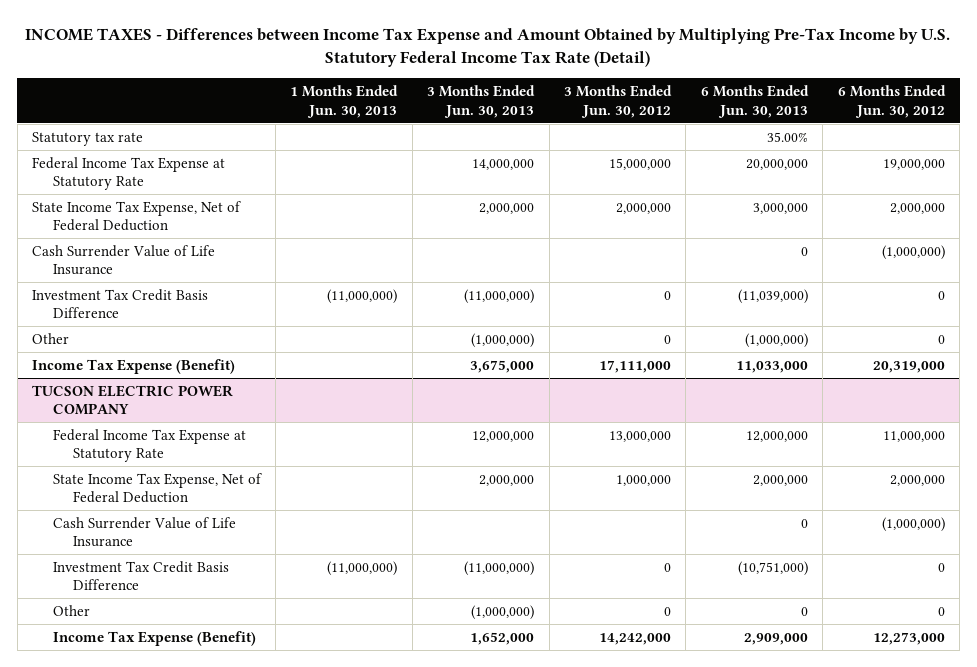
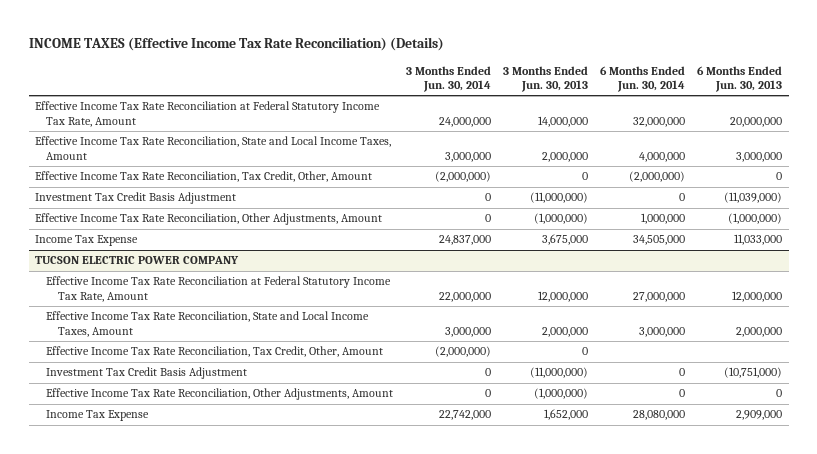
[25,28,951,68] INCOME TAXES - Differences between Income Tax Expense and Amount Obtained by Multiplying Pre-Tax Income by U.S. Statutory Federal Income Tax Rate (Detail) -> [28,36,444,51] INCOME TAXES (Effective Income Tax Rate Reconciliation) (Details)
[290,85,399,118] 1 Months Ended Jun. 30, 2013 -> none
[564,85,673,118] 3 Months Ended Jun. 30, 2012 -> none
[837,85,946,118] 6 Months Ended Jun. 30, 2012 -> none
none -> [405,65,491,92] 3 Months Ended Jun. 30, 2014
none -> [600,65,686,92] 6 Months Ended Jun. 30, 2014
[31,131,143,146] Statutory tax rate -> none
[31,244,215,276] Cash Surrender Value of Life Insurance -> none
[31,156,225,191] Federal Income Tax Expense at Statutory Rate -> [34,101,380,127] Effective Income Tax Rate Reconciliation at Federal Statutory Income Tax Rate, Amount
[31,200,241,232] State Income Tax Expense, Net of Federal Deduction -> [34,136,391,160] Effective Income Tax Rate Reconciliation, State and Local Income Taxes, Amount
none -> [34,171,372,183] Effective Income Tax Rate Reconciliation, Tax Credit, Other, Amount
[31,288,208,319] Investment Tax Credit Basis Difference -> [34,192,236,205] Investment Tax Credit Basis Adjustment
[31,332,69,344] Other -> [34,213,382,226] Effective Income Tax Rate Reconciliation, Other Adjustments, Amount
[31,358,235,374] Income Tax Expense (Benefit) -> [34,235,138,247] Income Tax Expense
[52,516,236,548] Cash Surrender Value of Life Insurance -> none
[52,428,246,463] Federal Income Tax Expense at Statutory Rate -> [46,276,392,302] Effective Income Tax Rate Reconciliation at Federal Statutory Income Tax Rate, Amount
[52,472,262,504] State Income Tax Expense, Net of Federal Deduction -> [46,311,370,337] Effective Income Tax Rate Reconciliation, State and Local Income Taxes, Amount
none -> [46,346,384,358] Effective Income Tax Rate Reconciliation, Tax Credit, Other, Amount
[52,560,229,591] Investment Tax Credit Basis Difference -> [46,367,248,380] Investment Tax Credit Basis Adjustment
[52,604,90,616] Other -> [46,388,394,401] Effective Income Tax Rate Reconciliation, Other Adjustments, Amount
[52,630,256,646] Income Tax Expense (Benefit) -> [46,410,150,422] Income Tax Expense

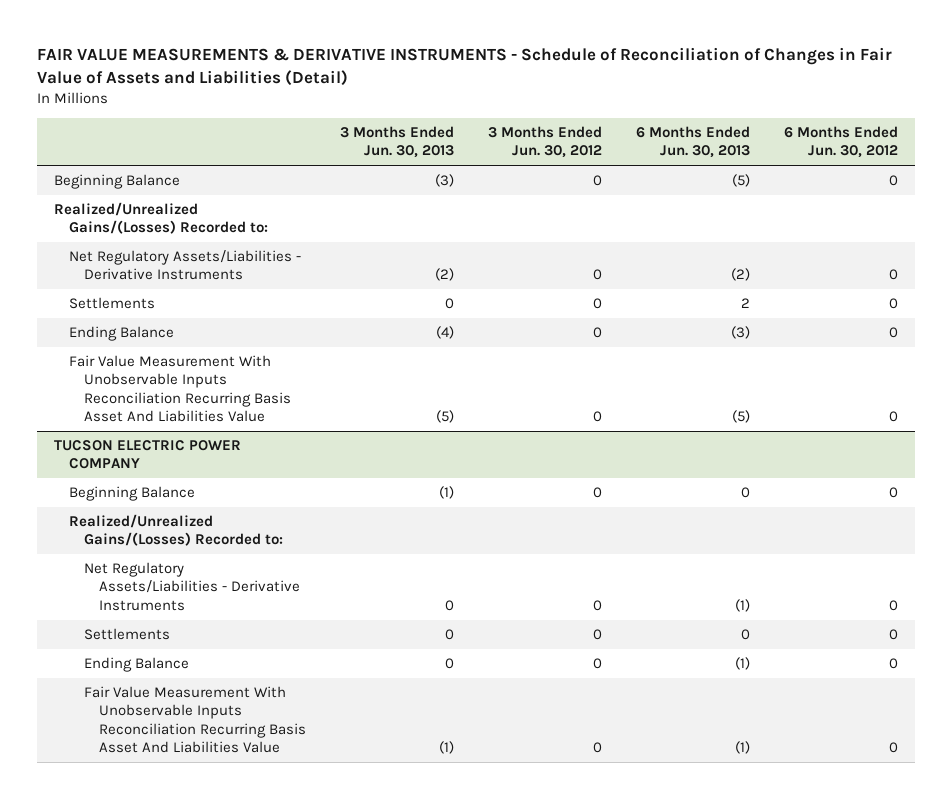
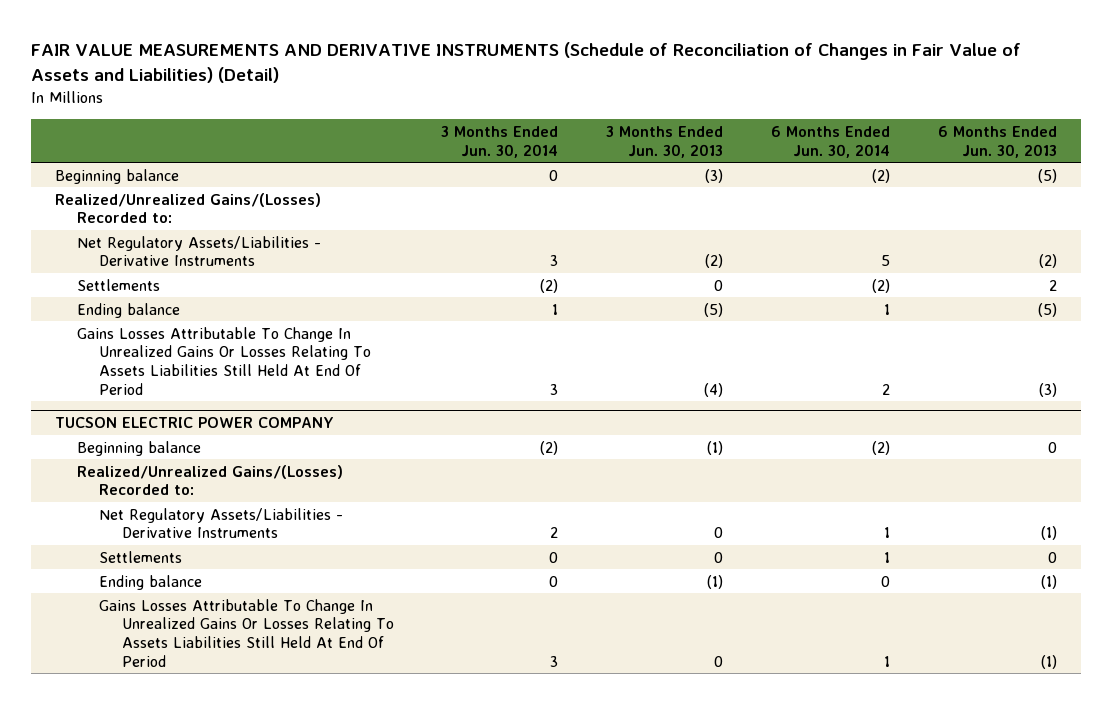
[36,46,892,86] FAIR VALUE MEASUREMENTS & DERIVATIVE INSTRUMENTS - Schedule of Reconciliation of Changes in Fair Value of Assets and Liabilities (Detail) -> [31,42,1022,84] FAIR VALUE MEASUREMENTS AND DERIVATIVE INSTRUMENTS (Schedule of Reconciliation of Changes in Fair Value of Assets and Liabilities) (Detail)
[487,126,602,159] 3 Months Ended Jun. 30, 2012 -> none
[784,126,899,159] 6 Months Ended Jun. 30, 2012 -> none
none -> [441,125,559,158] 3 Months Ended Jun. 30, 2014
none -> [771,125,891,158] 6 Months Ended Jun. 30, 2014
[53,174,180,190] Beginning Balance -> [55,168,180,184] Beginning balance
[68,355,291,423] Fair Value Measurement With Unobservable Inputs Reconciliation Recurring Basis Asset And Liabilities Value -> none
none -> [77,302,181,318] Ending balance
[68,326,174,342] Ending Balance -> [77,326,372,395] Gains Losses Attributable To Change In Unrealized Gains Or Losses Relating To Assets Liabilities Still Held At End Of Period
[68,486,195,502] Beginning Balance -> [77,440,202,456] Beginning balance
[83,686,306,754] Fair Value Measurement With Unobservable Inputs Reconciliation Recurring Basis Asset And Liabilities Value -> none
none -> [99,574,203,590] Ending balance
[83,657,189,673] Ending Balance -> [99,598,394,667] Gains Losses Attributable To Change In Unrealized Gains Or Losses Relating To Assets Liabilities Still Held At End Of Period

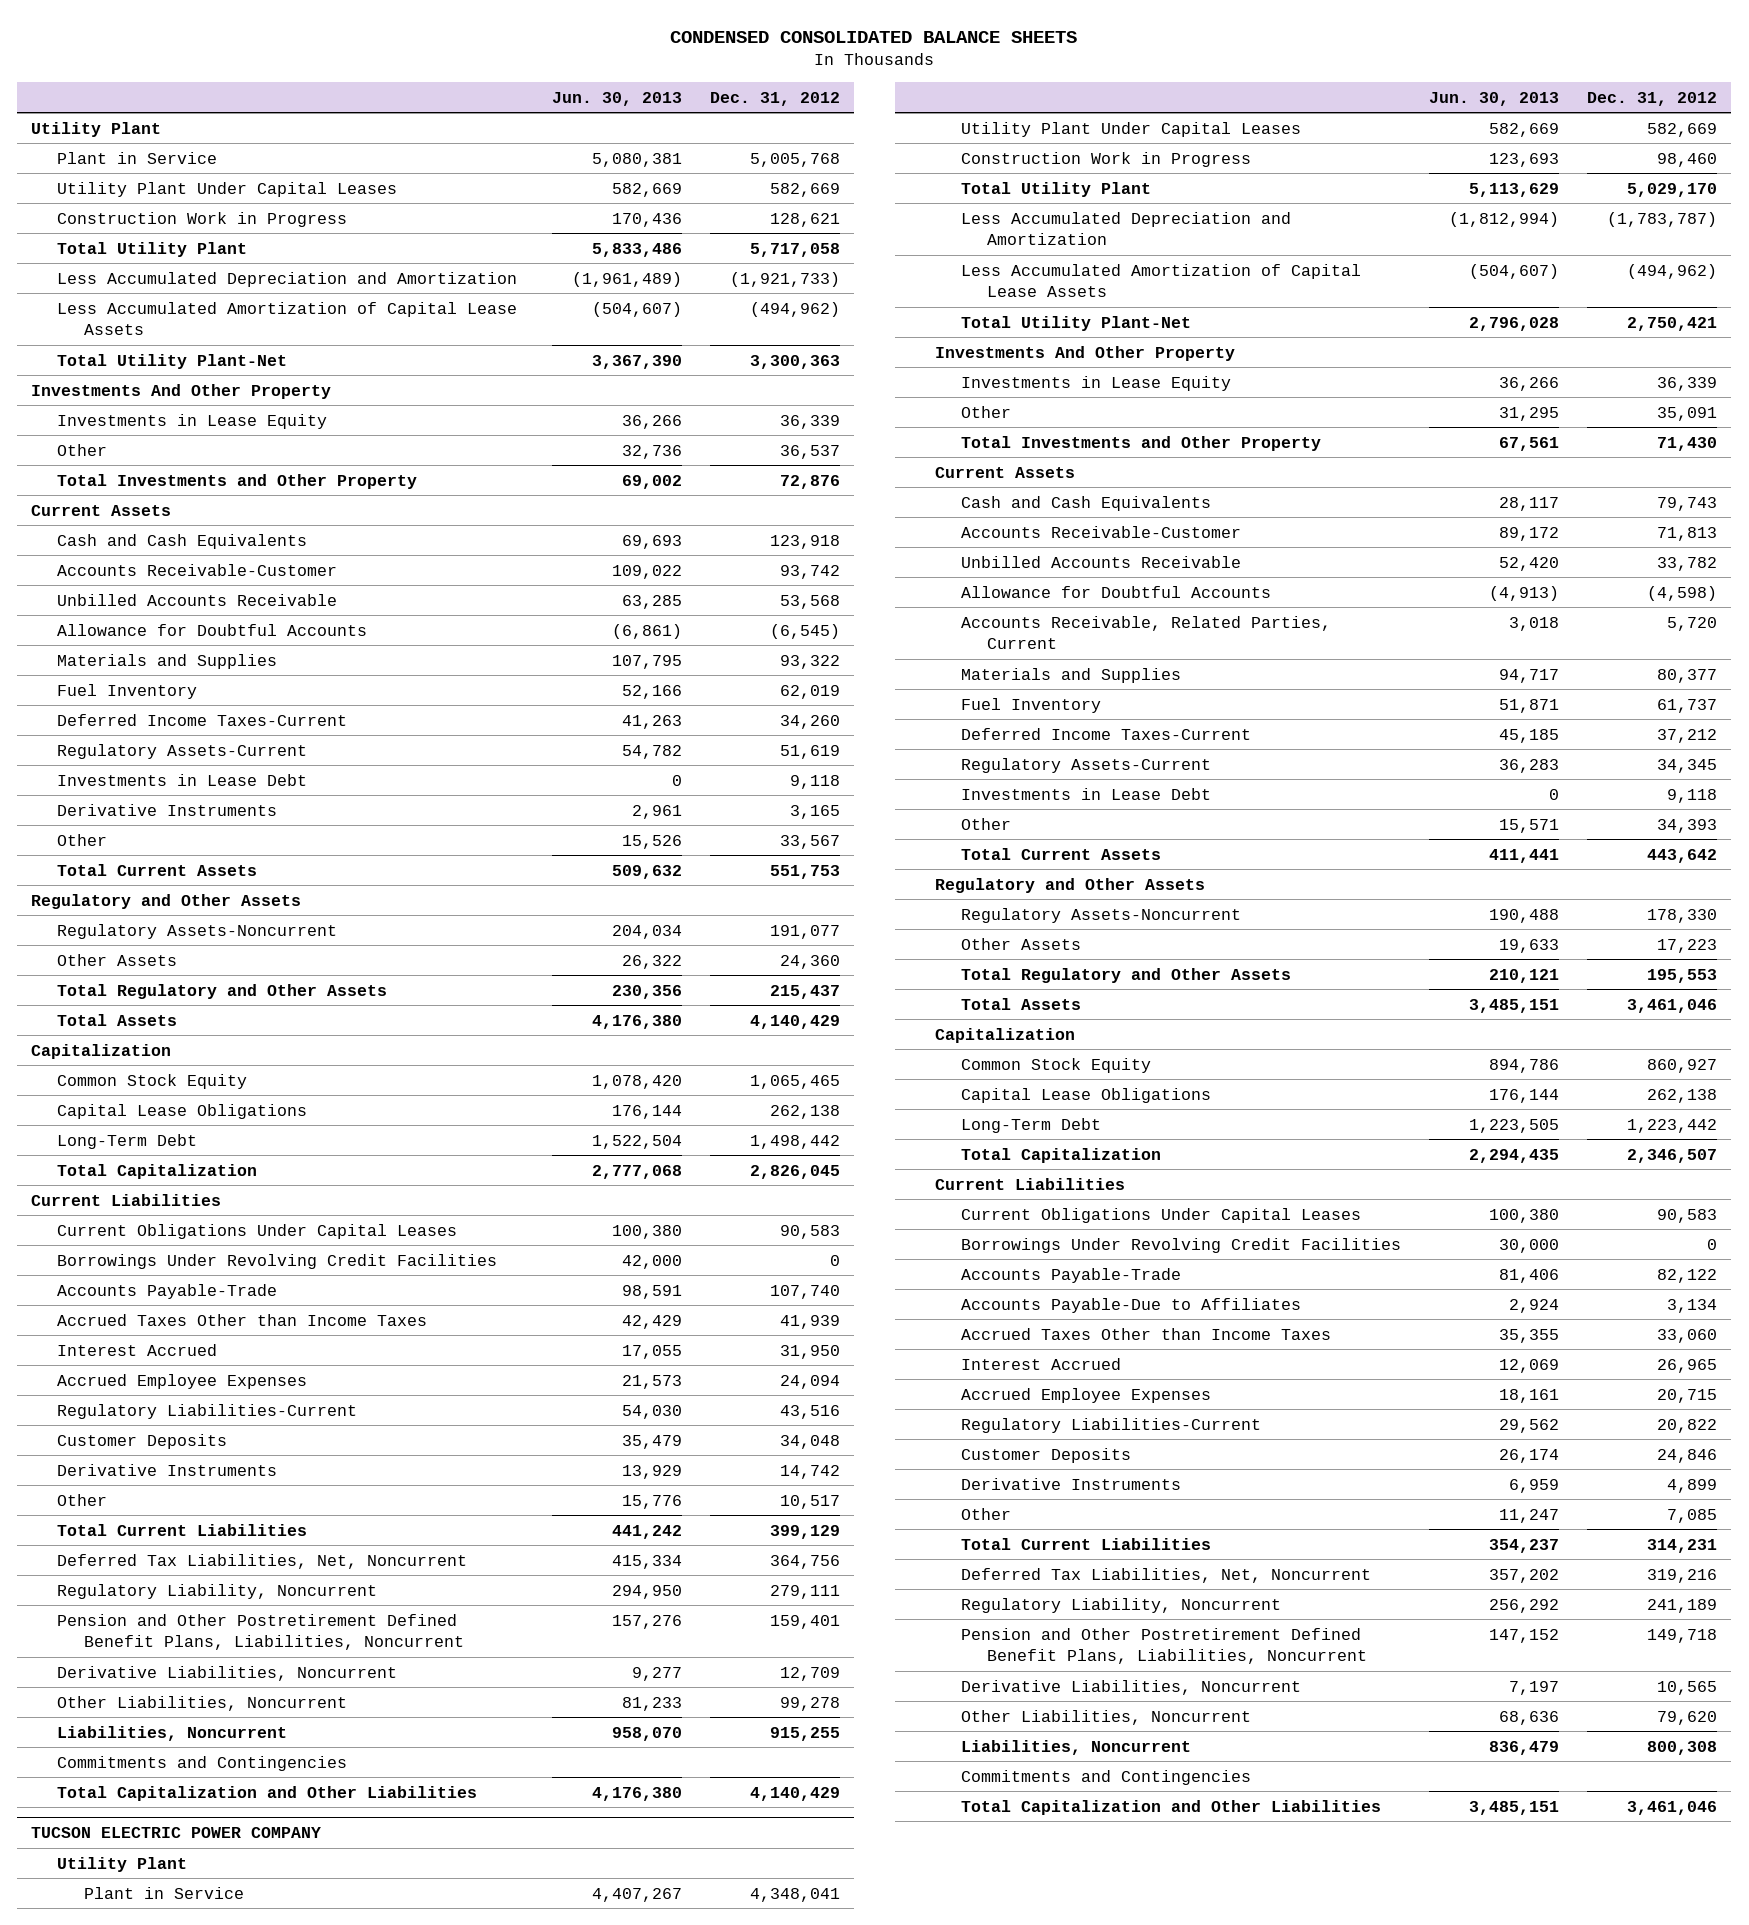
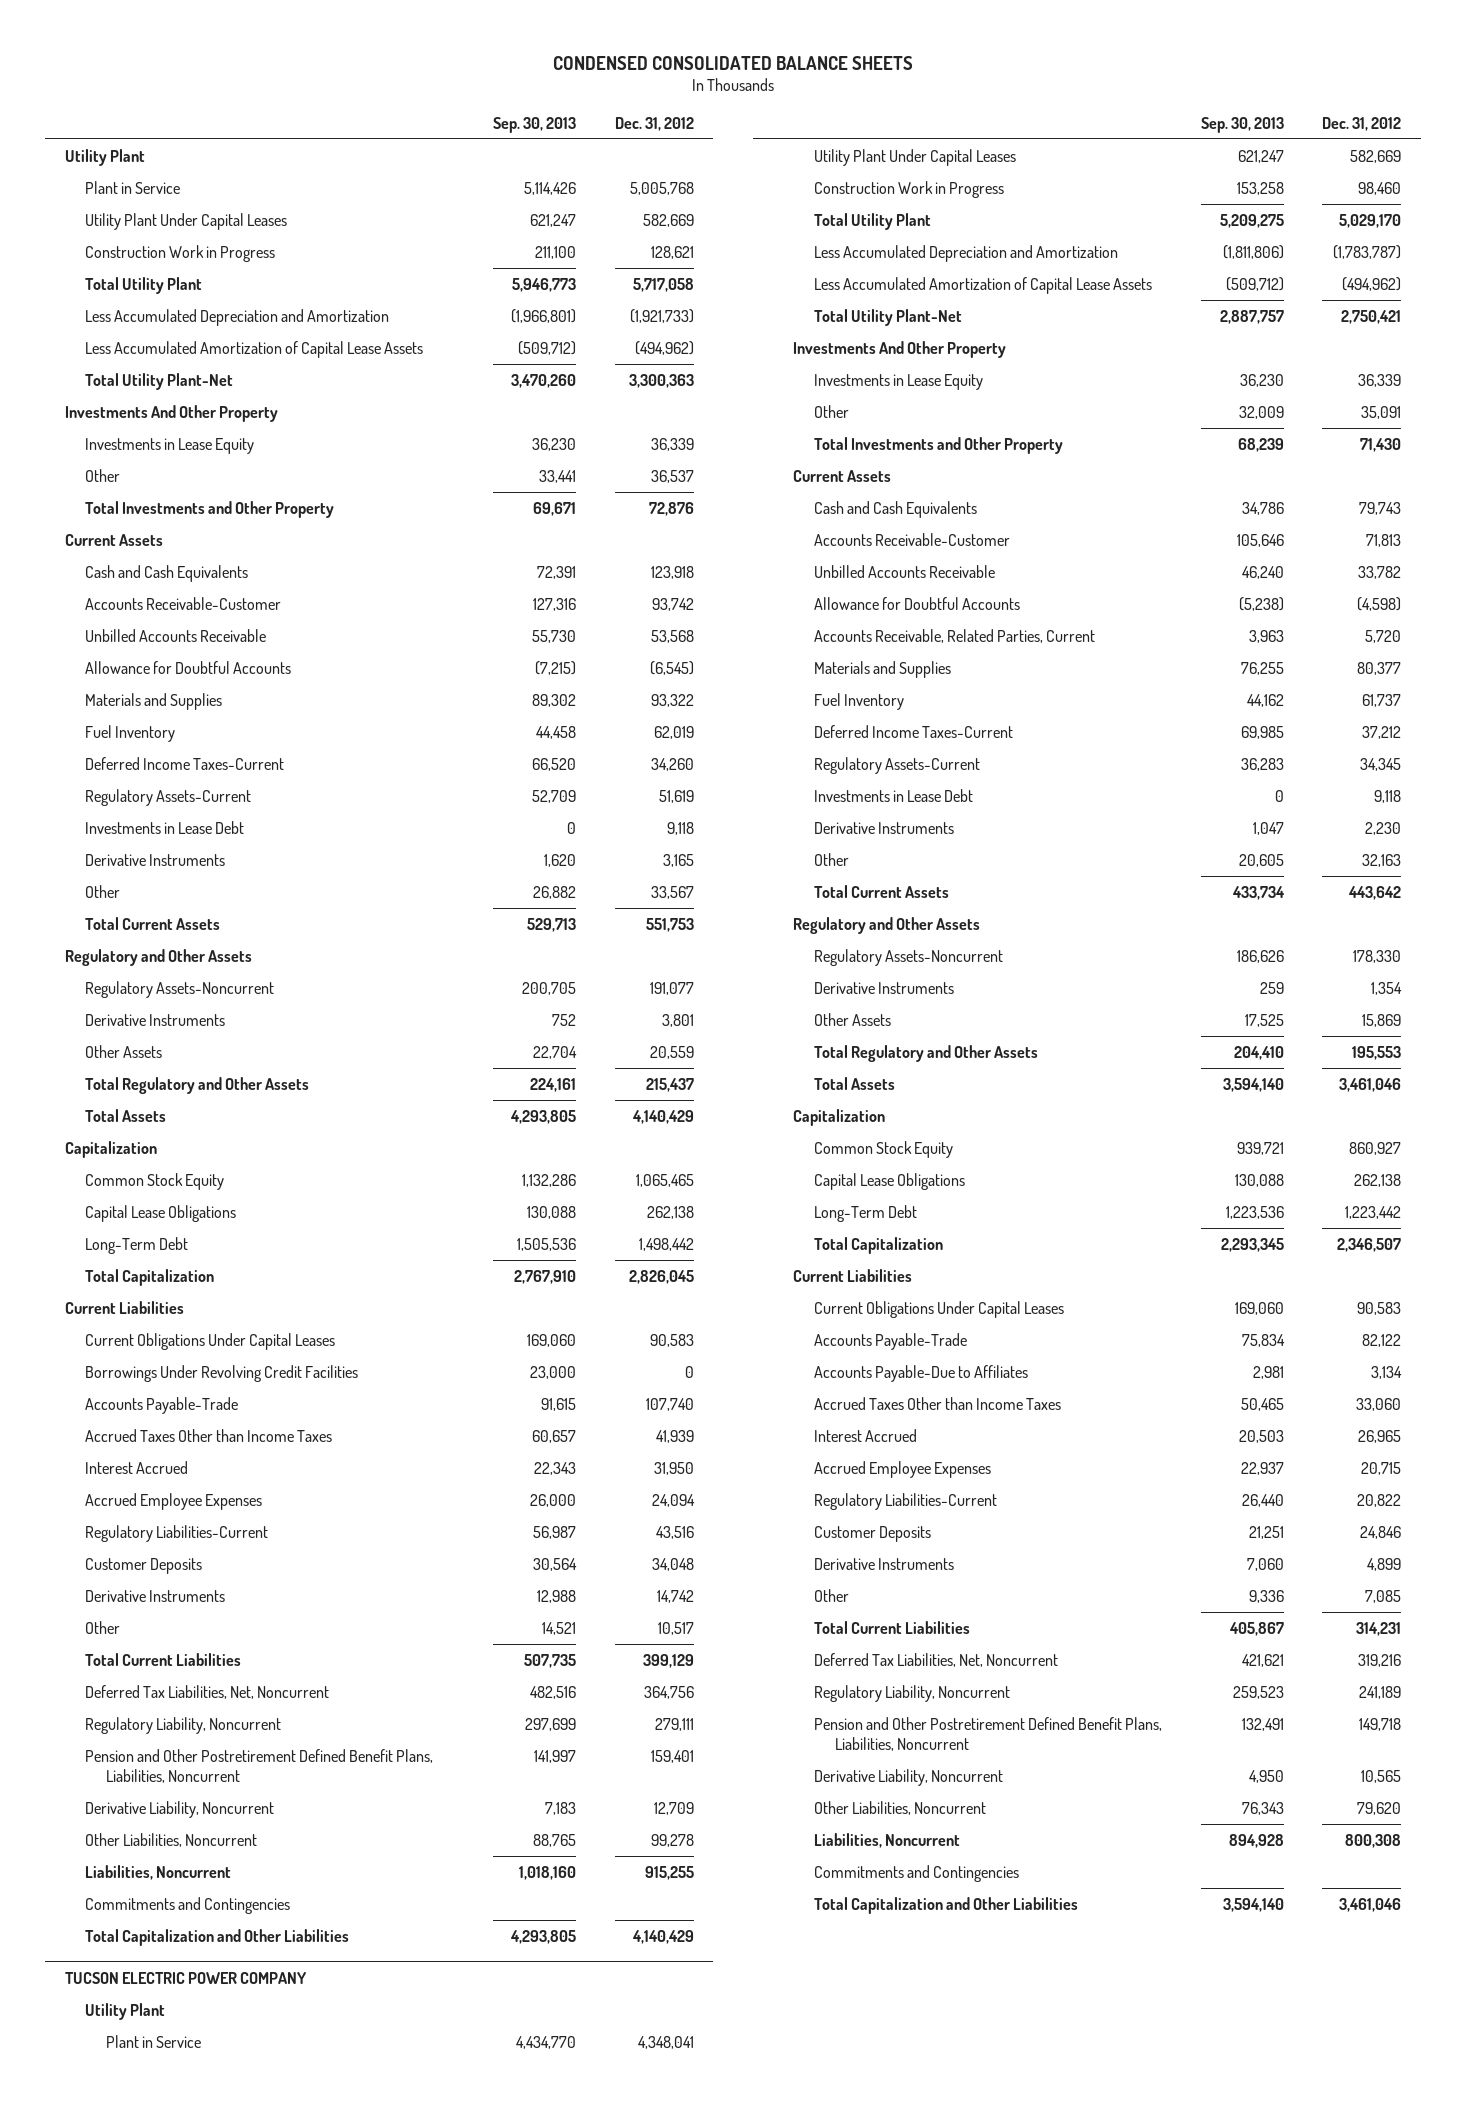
[551,91,682,106] Jun. 30, 2013 -> none
none -> [492,116,576,133] Sep. 30, 2013
none -> [85,1013,226,1026] Derivative Instruments
[779,954,840,969] 24,360 -> [649,1045,694,1059] 20,559
[57,1665,398,1681] Derivative Liabilities, Noncurrent -> [85,1800,275,1818] Derivative Liability, Noncurrent
none -> [813,821,954,834] Derivative Instruments
[1657,818,1718,833] 34,393 -> [1362,853,1402,867] 32,163
none -> [813,981,954,994] Derivative Instruments
[1657,938,1718,953] 17,223 -> [1362,1013,1402,1027] 15,869
[961,1237,1402,1253] Borrowings Under Revolving Credit Facilities -> none
[961,1679,1302,1695] Derivative Liabilities, Noncurrent -> [813,1768,1003,1786] Derivative Liability, Noncurrent

